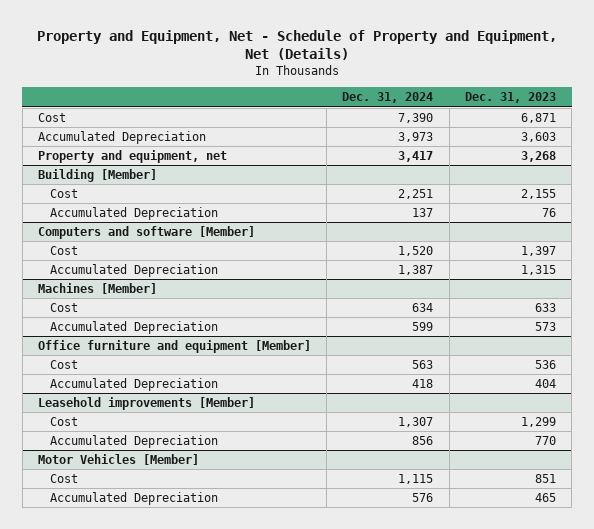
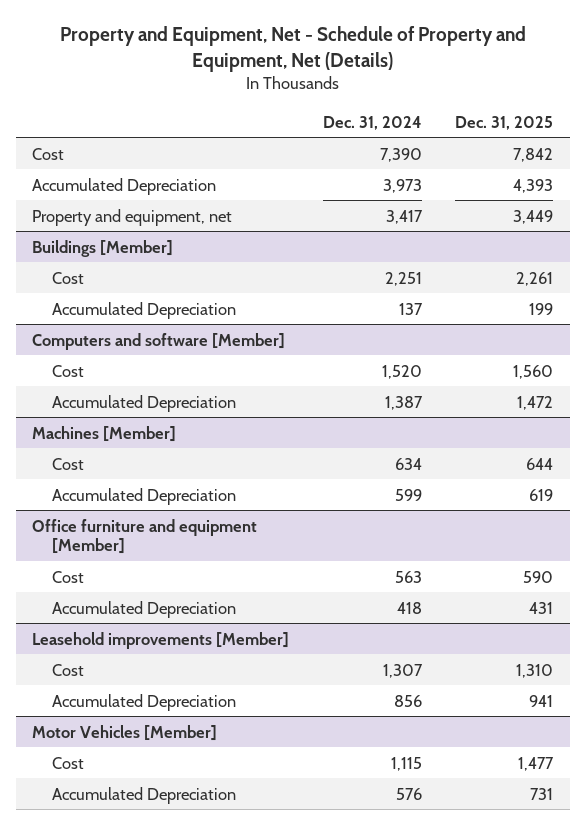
[464,92,556,104] Dec. 31, 2023 -> none
none -> [454,115,553,130] Dec. 31, 2025
[37,168,157,182] Building [Member] -> [32,239,174,257] Buildings [Member]

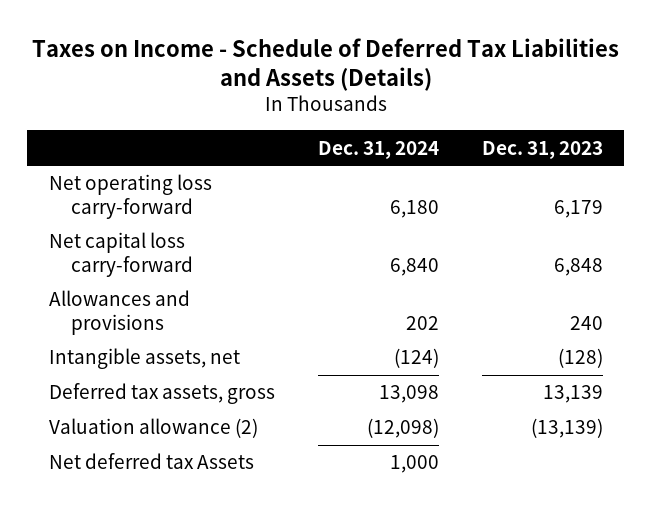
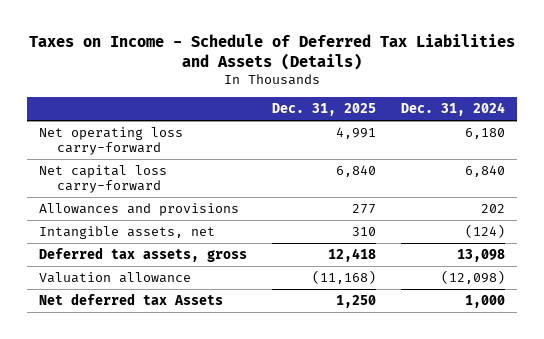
[481,140,603,159] Dec. 31, 2023 -> none
none -> [272,103,377,117] Dec. 31, 2025
[48,418,258,439] Valuation allowance (2) -> [39,271,192,283] Valuation allowance

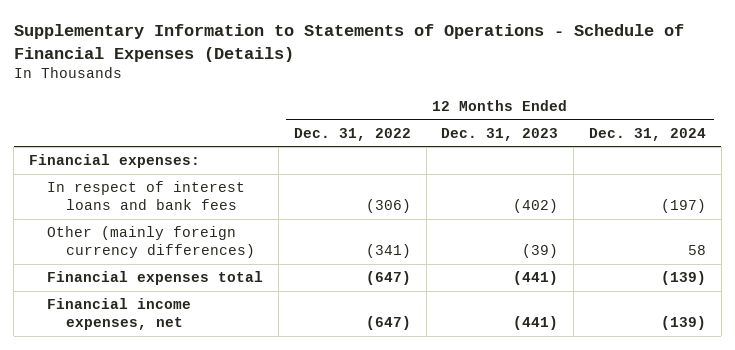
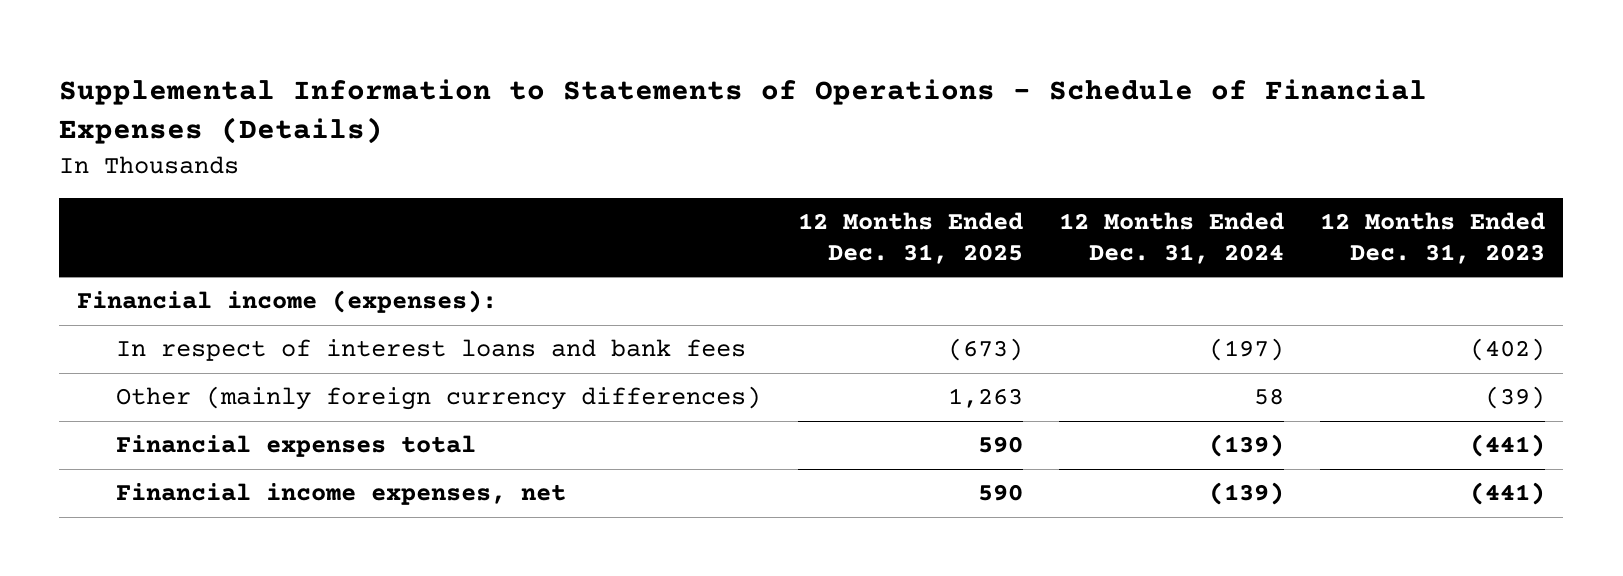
[13,24,684,62] Supplementary Information to Statements of Operations - Schedule of Financial Expenses (Details) -> [59,78,1428,145] Supplemental Information to Statements of Operations - Schedule of Financial Expenses (Details)
[293,127,411,141] Dec. 31, 2022 -> none
none -> [797,212,1023,264] 12 Months Ended Dec. 31, 2025
[28,154,200,169] Financial expenses: -> [77,290,498,314] Financial income (expenses):

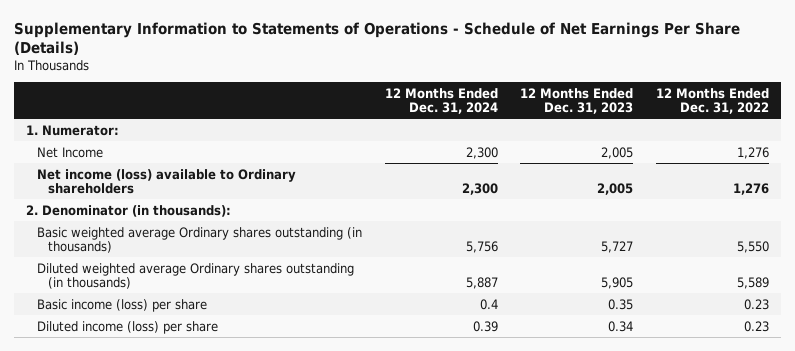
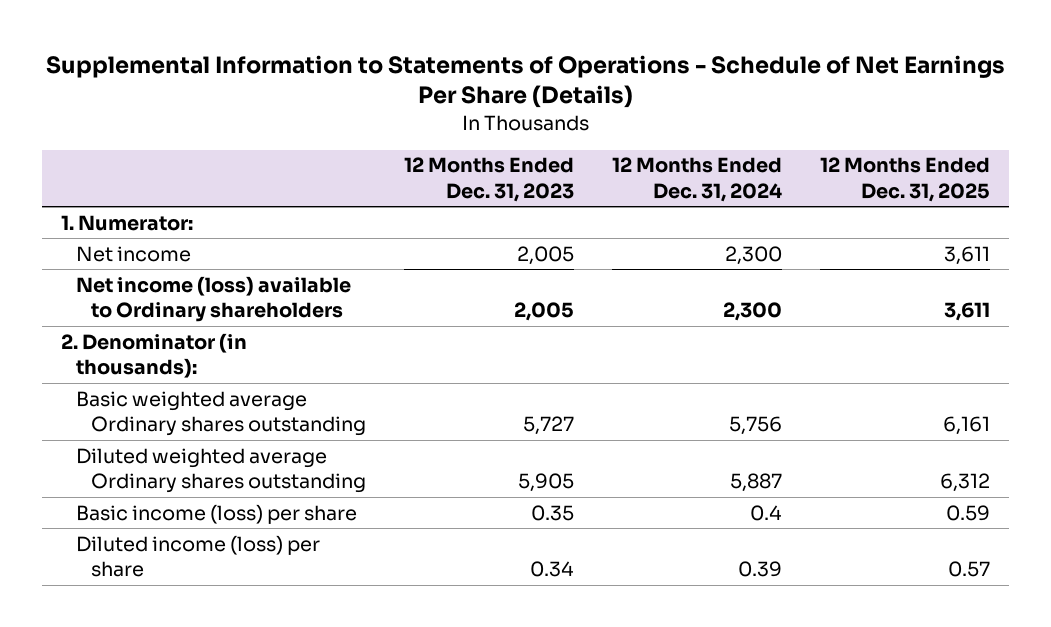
[14,21,741,55] Supplementary Information to Statements of Operations - Schedule of Net Earnings Per Share (Details) -> [45,54,1005,109] Supplemental Information to Statements of Operations - Schedule of Net Earnings Per Share (Details)
[656,87,770,115] 12 Months Ended Dec. 31, 2022 -> none
none -> [820,157,991,202] 12 Months Ended Dec. 31, 2025
[36,146,103,158] Net Income -> [76,245,192,262] Net income
[36,226,362,253] Basic weighted average Ordinary shares outstanding (in thousands) -> [76,390,367,437] Basic weighted average Ordinary shares outstanding
[36,262,354,289] Diluted weighted average Ordinary shares outstanding (in thousands) -> [76,447,367,494] Diluted weighted average Ordinary shares outstanding

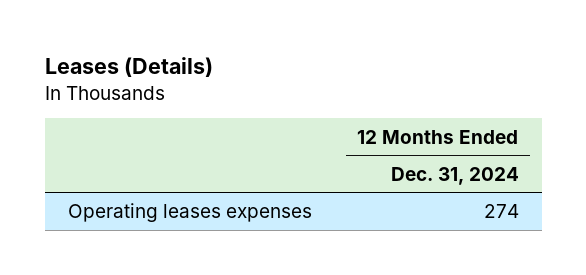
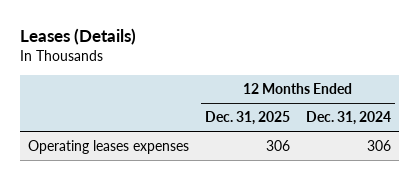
none -> [205,111,291,126] Dec. 31, 2025
[483,204,519,219] 274 -> [367,140,392,152] 306

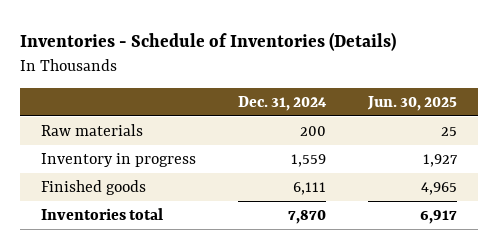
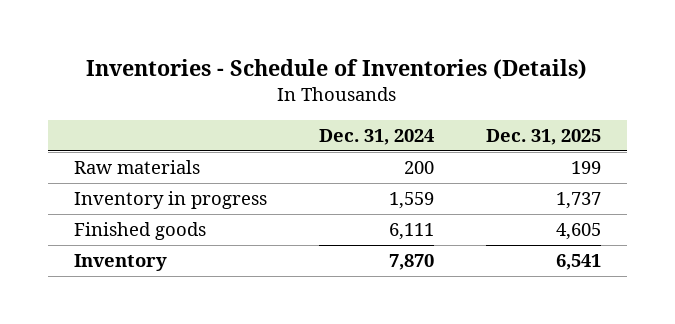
[366,95,457,111] Jun. 30, 2025 -> none
none -> [486,128,602,145] Dec. 31, 2025
[41,207,164,220] Inventories total -> [73,254,167,272] Inventory

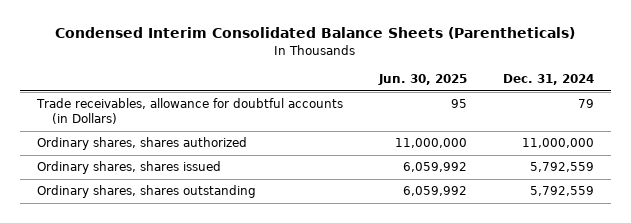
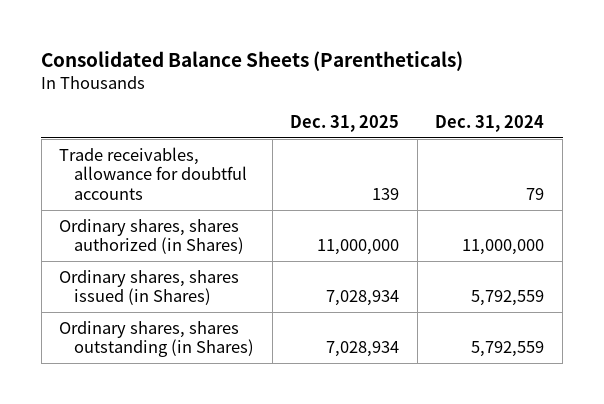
[55,27,576,40] Condensed Interim Consolidated Balance Sheets (Parentheticals) -> [41,50,464,71] Consolidated Balance Sheets (Parentheticals)
[377,74,467,86] Jun. 30, 2025 -> none
none -> [290,114,400,132] Dec. 31, 2025
[36,98,344,125] Trade receivables, allowance for doubtful accounts (in Dollars) -> [59,147,248,200] Trade receivables, allowance for doubtful accounts
[37,137,248,151] Ordinary shares, shares authorized -> [59,219,245,255] Ordinary shares, shares authorized (in Shares)
[37,161,222,175] Ordinary shares, shares issued -> [59,270,240,306] Ordinary shares, shares issued (in Shares)
[37,185,257,199] Ordinary shares, shares outstanding -> [59,321,255,358] Ordinary shares, shares outstanding (in Shares)

